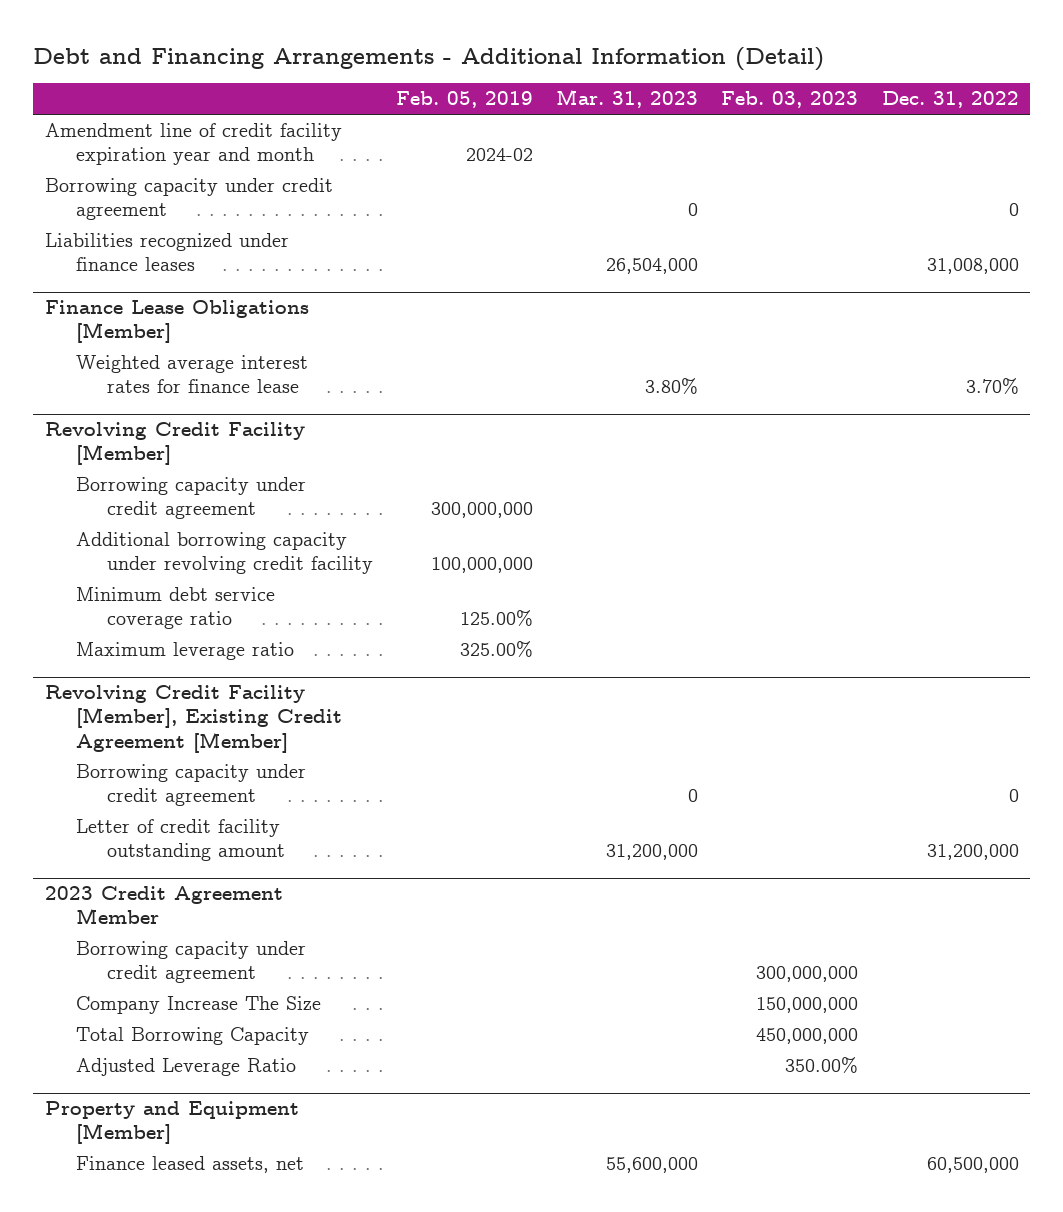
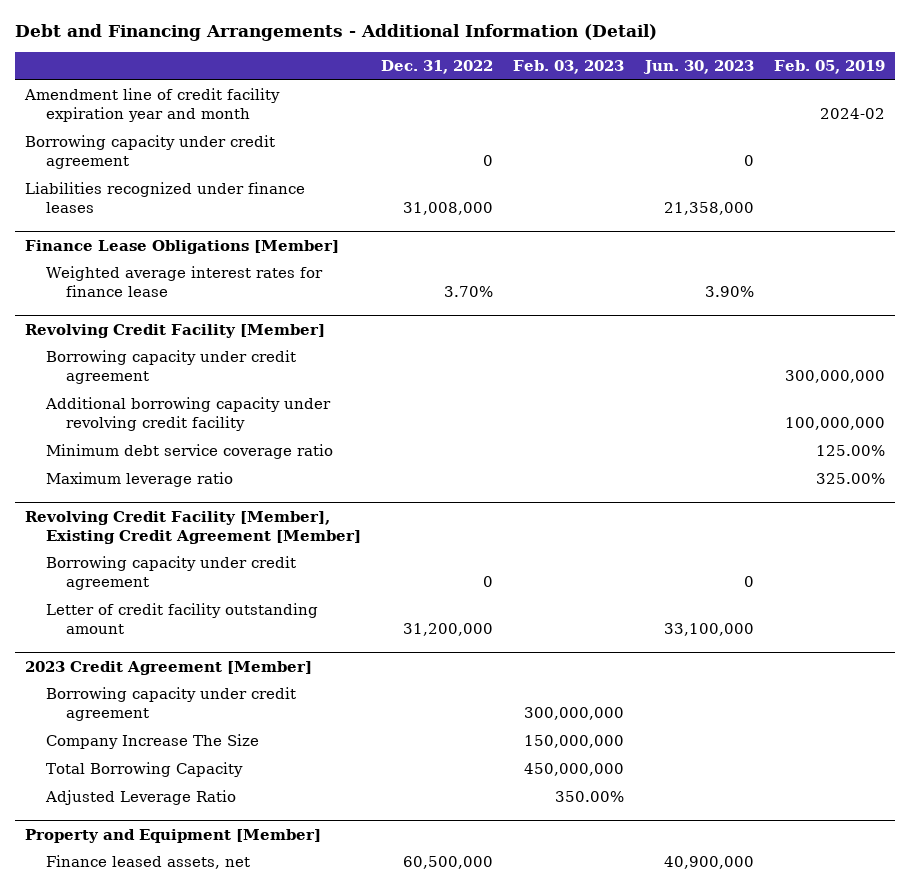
[556,89,699,109] Mar. 31, 2023 -> none
none -> [642,60,754,75] Jun. 30, 2023
[44,886,283,925] 2023 Credit Agreement Member -> [24,660,312,675] 2023 Credit Agreement [Member]

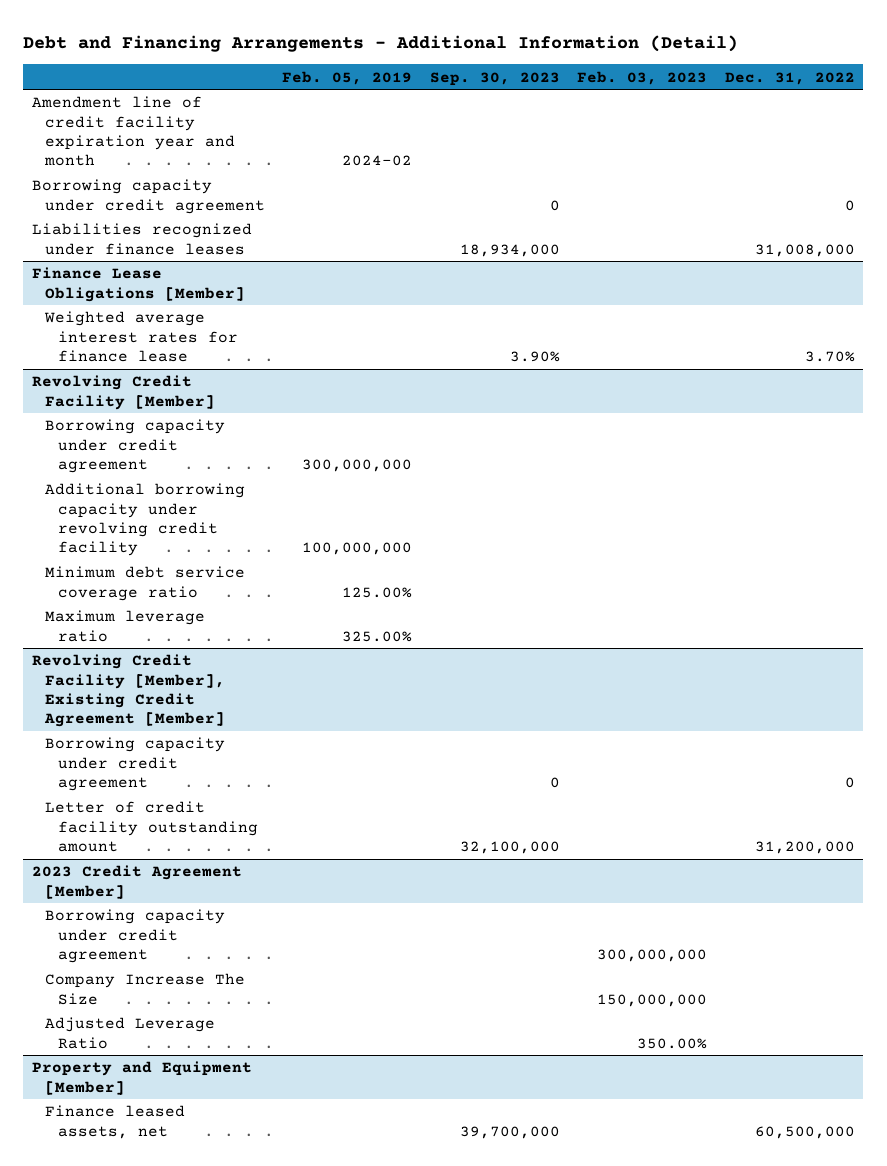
[642,60,754,75] Jun. 30, 2023 -> none
none -> [429,71,560,86] Sep. 30, 2023
[45,762,243,778] Total Borrowing Capacity -> none

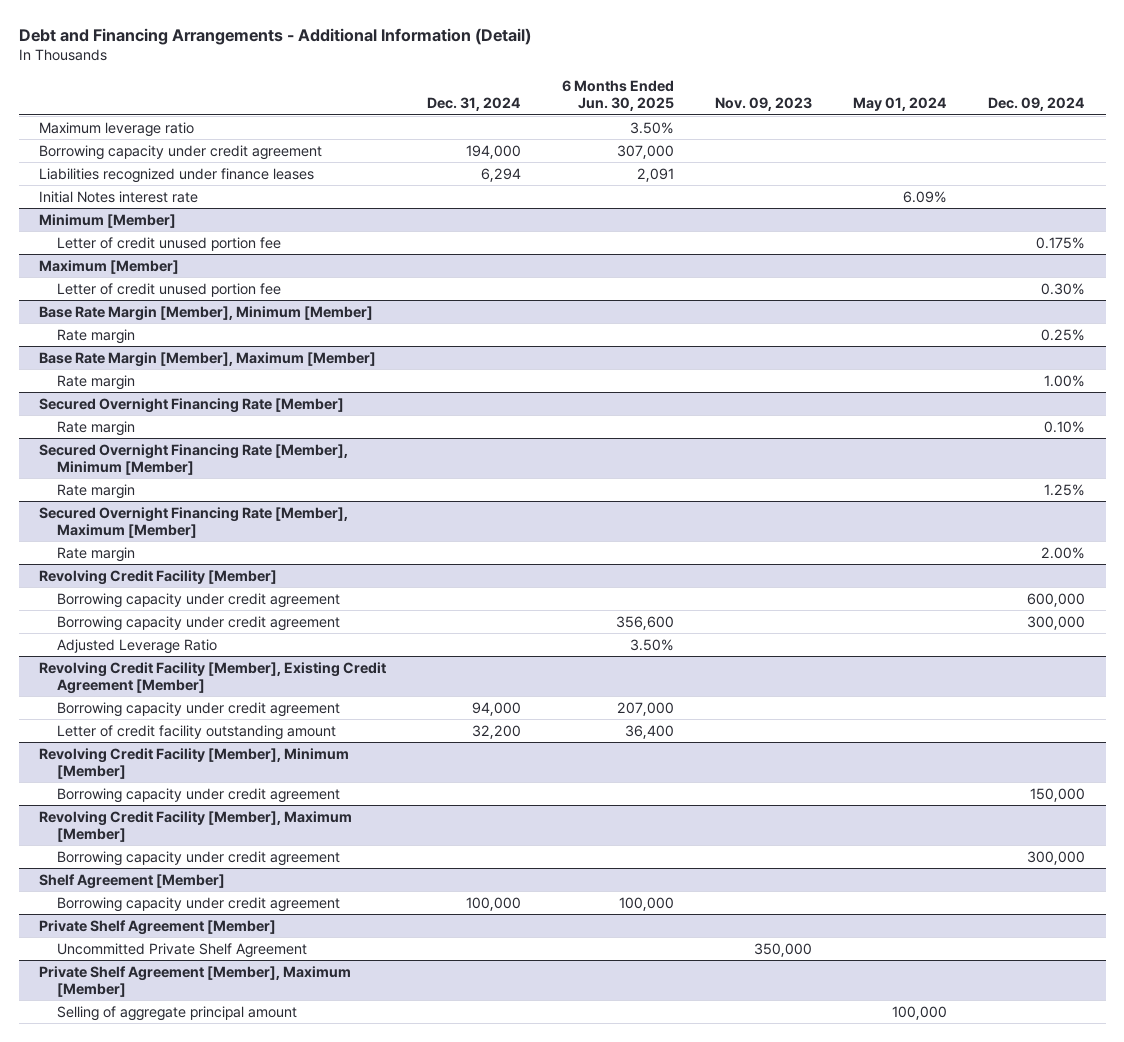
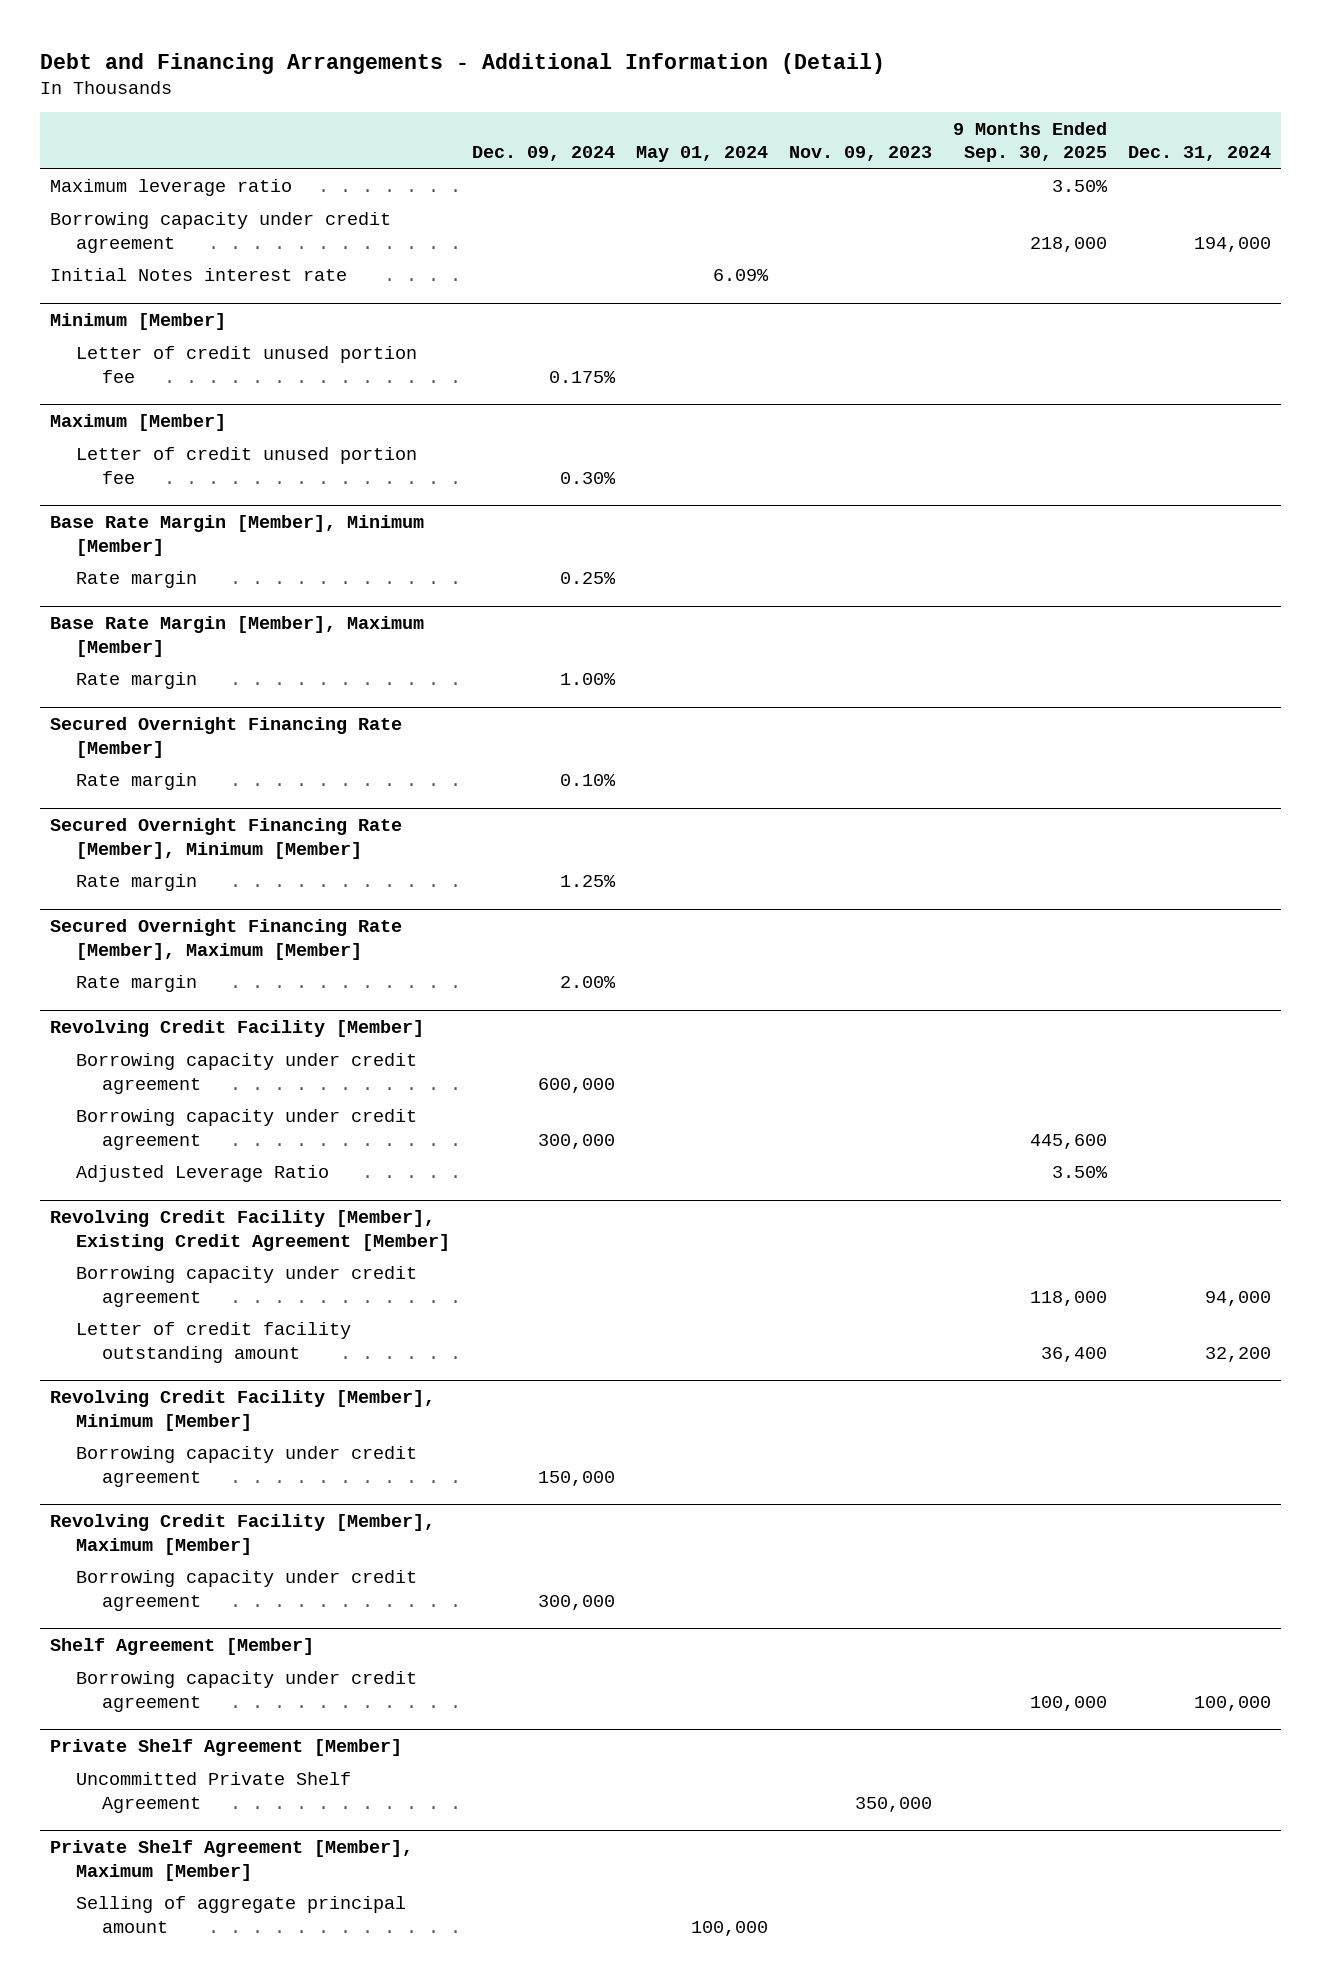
[562,80,675,111] 6 Months Ended Jun. 30, 2025 -> none
none -> [952,121,1107,163] 9 Months Ended Sep. 30, 2025
[39,167,315,183] Liabilities recognized under finance leases -> none

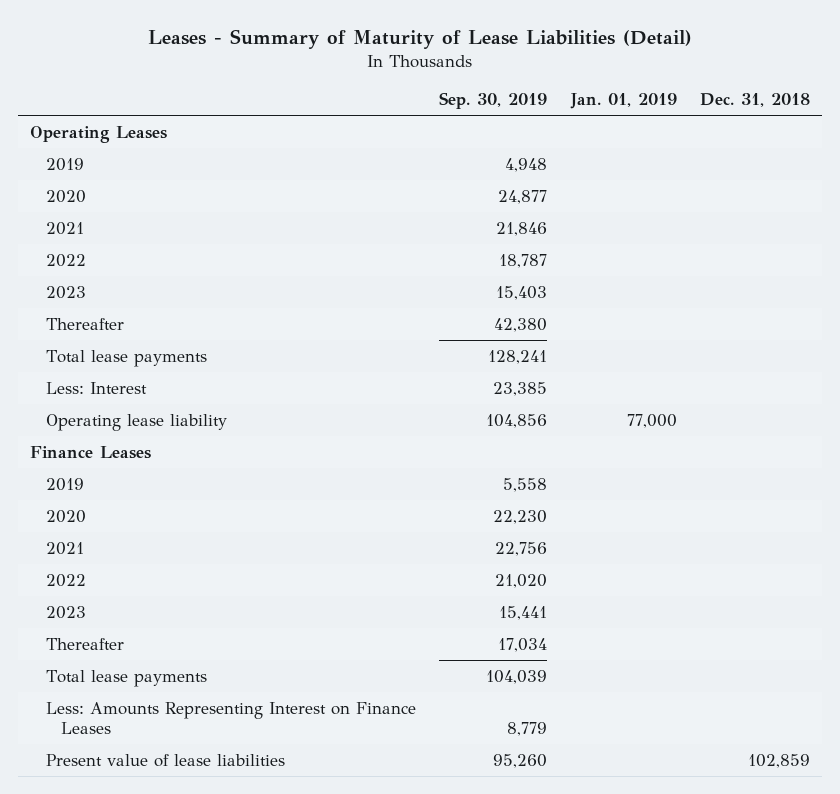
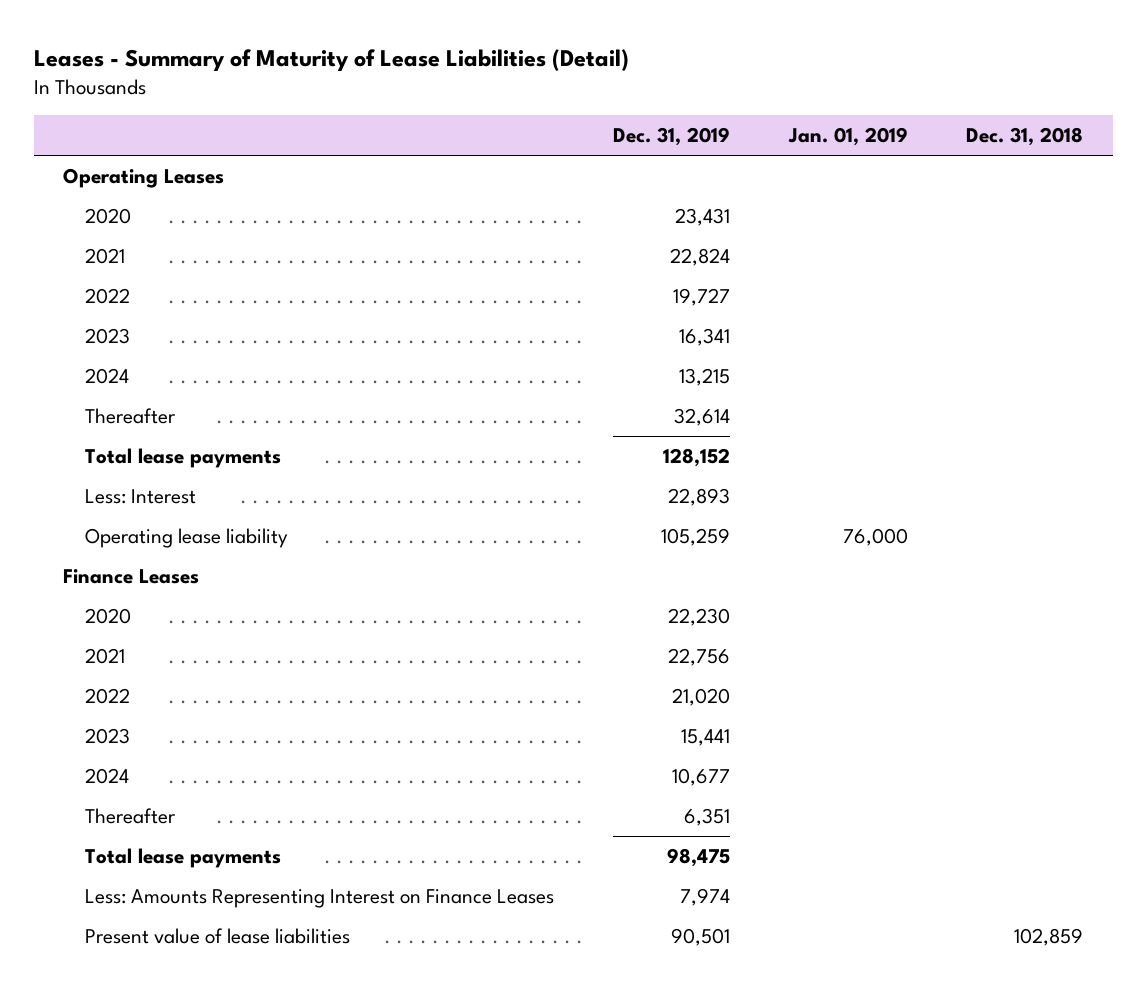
[439,92,548,110] Sep. 30, 2019 -> none
none -> [612,127,730,147] Dec. 31, 2019
[45,157,84,171] 2019 -> none
none -> [84,367,129,384] 2024
[626,413,677,428] 77,000 -> [842,527,908,546] 76,000
[45,477,84,491] 2019 -> none
none -> [84,767,129,784] 2024

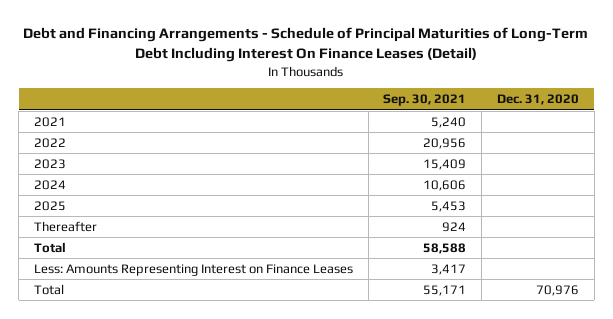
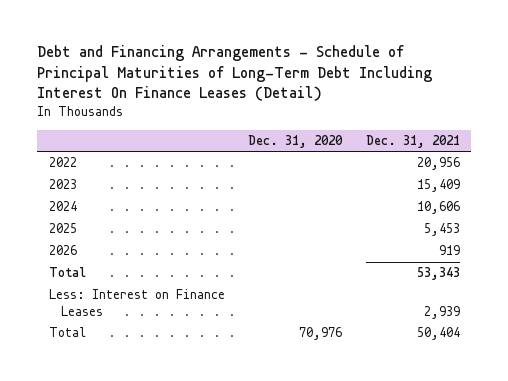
[383,94,467,107] Sep. 30, 2021 -> none
none -> [365,134,460,148] Dec. 31, 2021
[33,116,66,127] 2021 -> none
[33,220,97,232] Thereafter -> none
none -> [48,245,77,256] 2026
[33,263,353,276] Less: Amounts Representing Interest on Finance Leases -> [48,289,225,316] Less: Interest on Finance Leases

